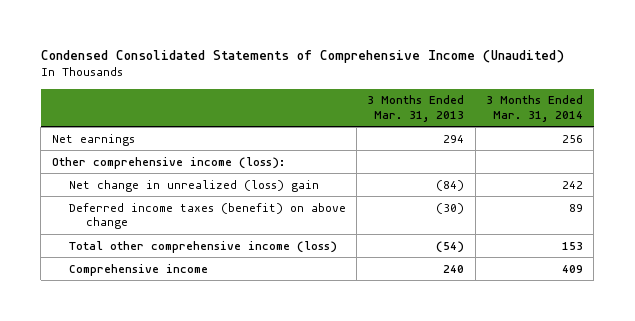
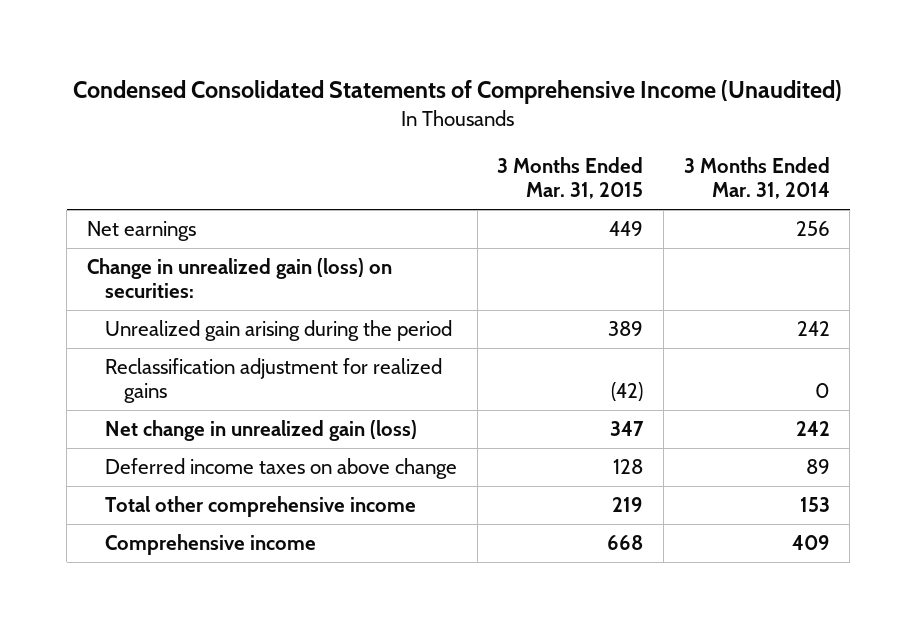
[367,95,465,122] 3 Months Ended Mar. 31, 2013 -> none
none -> [497,157,644,200] 3 Months Ended Mar. 31, 2015
[51,156,285,169] Other comprehensive income (loss): -> none
none -> [86,258,392,299] Change in unrealized gain (loss) on securities:
none -> [105,320,453,342] Unrealized gain arising during the period
none -> [105,358,443,404] Reclassification adjustment for realized gains
[68,179,319,192] Net change in unrealized (loss) gain -> [105,420,418,442] Net change in unrealized gain (loss)
[68,202,346,230] Deferred income taxes (benefit) on above change -> [105,458,458,480] Deferred income taxes on above change
[68,240,337,253] Total other comprehensive income (loss) -> [105,496,417,518] Total other comprehensive income

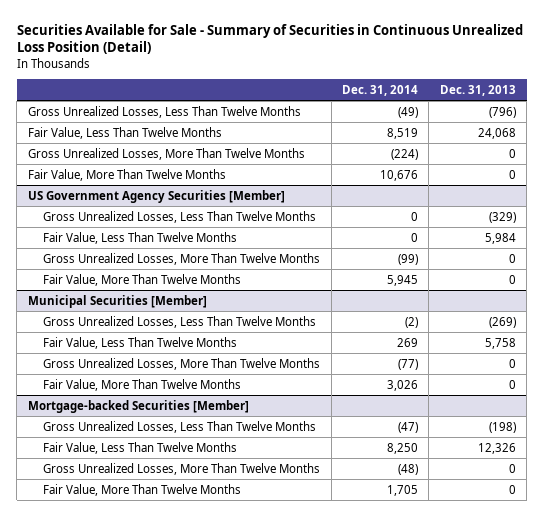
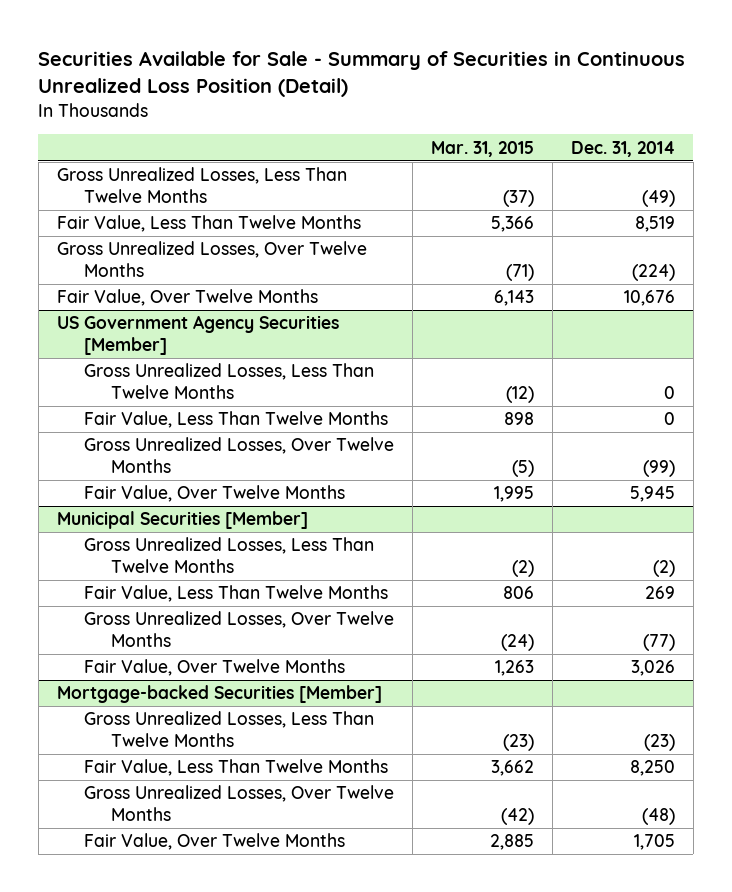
[439,84,516,96] Dec. 31, 2013 -> none
none -> [430,140,534,157] Mar. 31, 2015
[27,147,305,160] Gross Unrealized Losses, More Than Twelve Months -> [56,241,367,277] Gross Unrealized Losses, Over Twelve Months
[27,168,226,181] Fair Value, More Than Twelve Months -> [56,289,318,307] Fair Value, Over Twelve Months
[43,252,321,265] Gross Unrealized Losses, More Than Twelve Months -> [83,437,394,473] Gross Unrealized Losses, Over Twelve Months
[43,273,242,286] Fair Value, More Than Twelve Months -> [83,485,345,503] Fair Value, Over Twelve Months
[43,357,321,370] Gross Unrealized Losses, More Than Twelve Months -> [83,611,394,647] Gross Unrealized Losses, Over Twelve Months
[43,378,242,391] Fair Value, More Than Twelve Months -> [83,659,345,677] Fair Value, Over Twelve Months
[398,421,419,433] (47) -> [643,733,675,751] (23)
[43,462,321,475] Gross Unrealized Losses, More Than Twelve Months -> [83,785,394,821] Gross Unrealized Losses, Over Twelve Months
[43,483,242,496] Fair Value, More Than Twelve Months -> [83,833,345,851] Fair Value, Over Twelve Months

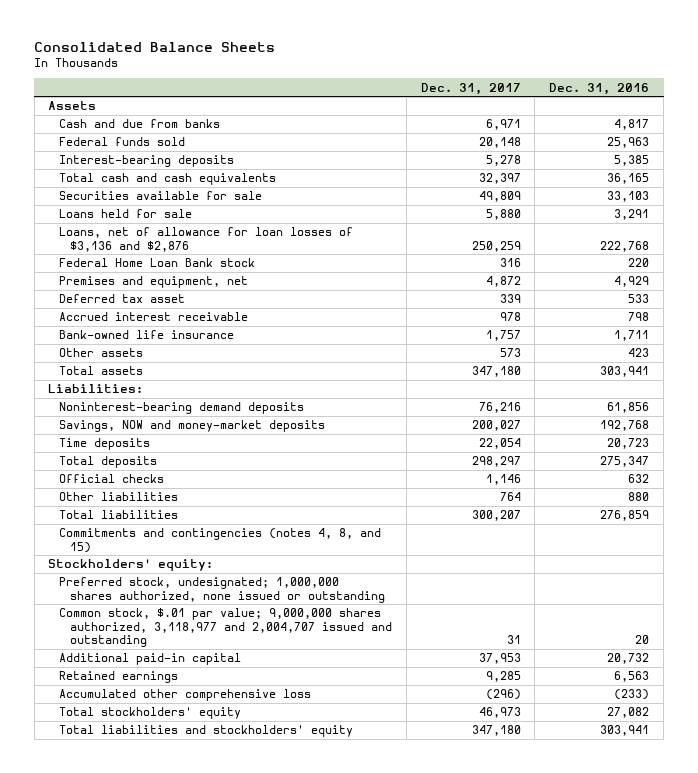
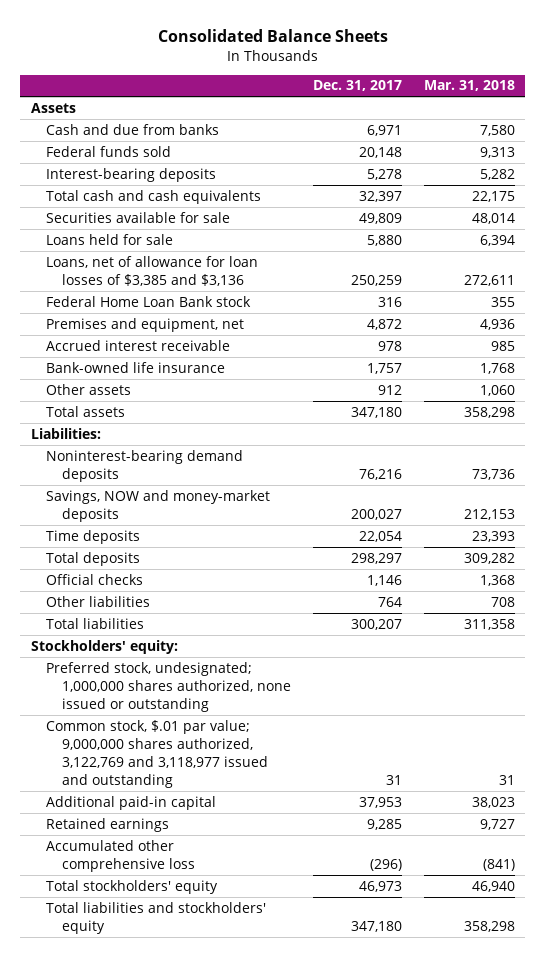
[549,82,650,95] Dec. 31, 2016 -> none
none -> [423,80,515,92] Mar. 31, 2018
[59,227,354,252] Loans, net of allowance for loan losses of $3,136 and $2,876 -> [46,255,259,286] Loans, net of allowance for loan losses of $3,385 and $3,136
[59,294,186,304] Deferred tax asset -> none
[499,348,521,358] 573 -> [377,384,402,395] 912
[59,528,382,553] Commitments and contingencies (notes 4, 8, and 15) -> none
[59,608,392,648] Common stock, $.01 par value; 9,000,000 shares authorized, 3,118,977 and 2,004,707 issued and outstanding -> [46,719,269,788] Common stock, $.01 par value; 9,000,000 shares authorized, 3,122,769 and 3,118,977 issued and outstanding

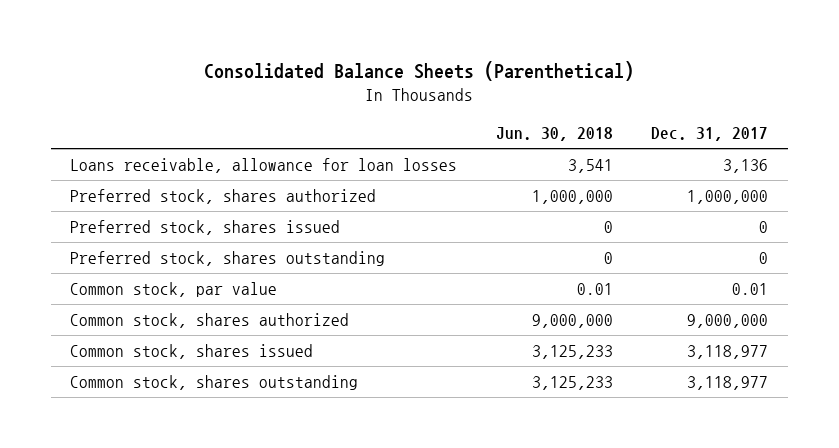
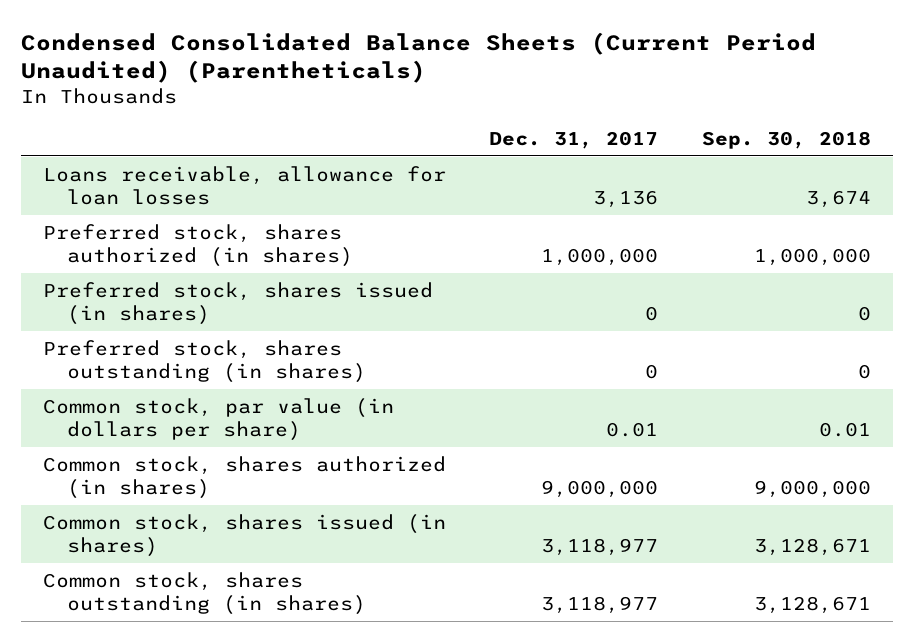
[204,61,635,82] Consolidated Balance Sheets (Parenthetical) -> [21,31,817,83] Condensed Consolidated Balance Sheets (Current Period Unaudited) (Parentheticals)
[495,127,613,142] Jun. 30, 2018 -> none
none -> [701,130,871,149] Sep. 30, 2018
[70,188,377,204] Preferred stock, shares authorized -> [42,223,353,267] Preferred stock, shares authorized (in shares)
[70,219,341,235] Preferred stock, shares issued -> [42,281,433,325] Preferred stock, shares issued (in shares)
[70,250,386,266] Preferred stock, shares outstanding -> [42,339,366,383] Preferred stock, shares outstanding (in shares)
[70,281,278,297] Common stock, par value -> [42,397,394,441] Common stock, par value (in dollars per share)
[70,312,350,328] Common stock, shares authorized -> [42,455,446,499] Common stock, shares authorized (in shares)
[70,343,314,359] Common stock, shares issued -> [42,513,446,557] Common stock, shares issued (in shares)
[70,374,359,390] Common stock, shares outstanding -> [42,571,366,615] Common stock, shares outstanding (in shares)

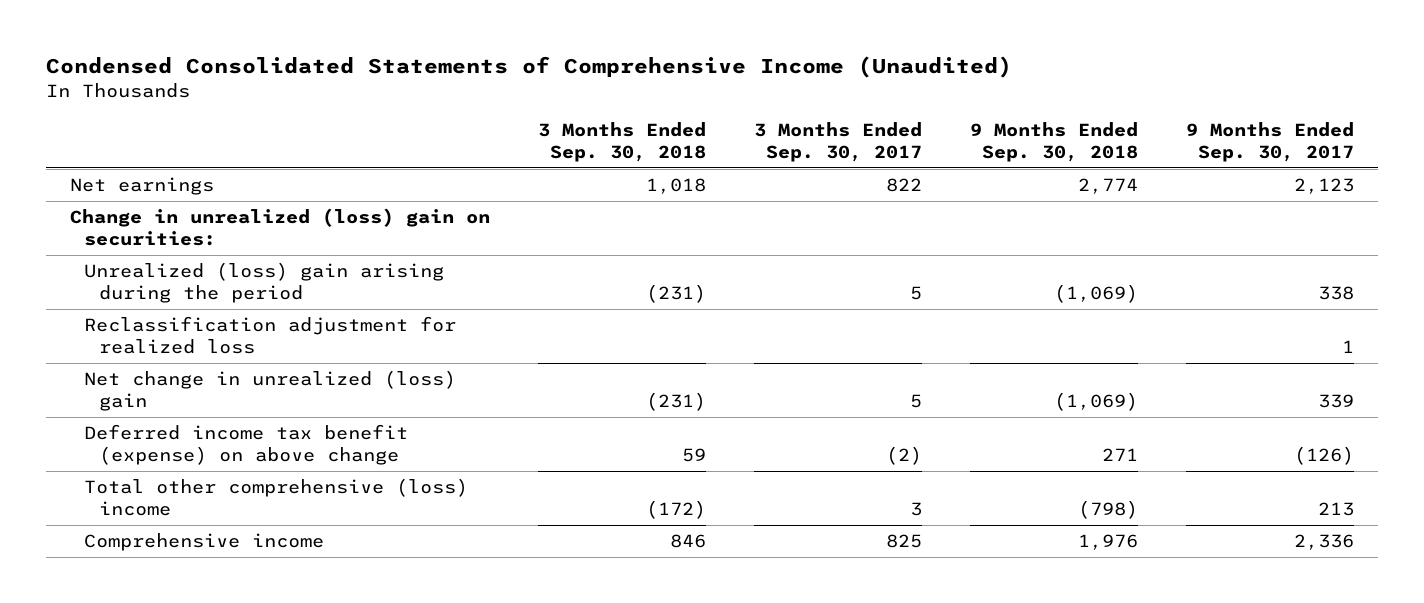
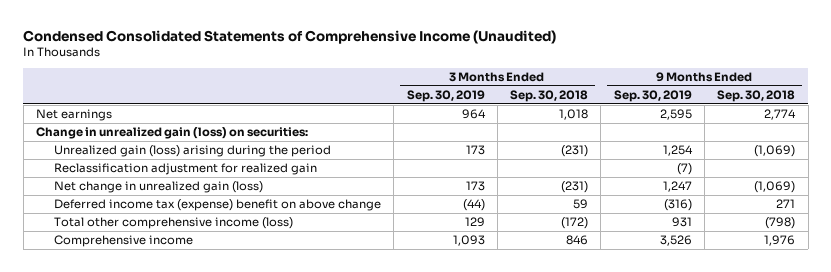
[754,122,923,163] 3 Months Ended Sep. 30, 2017 -> none
[1186,122,1355,163] 9 Months Ended Sep. 30, 2017 -> none
none -> [406,90,485,103] Sep. 30, 2019
none -> [613,90,692,103] Sep. 30, 2019
[69,208,490,246] Change in unrealized (loss) gain on securities: -> [35,127,308,140] Change in unrealized gain (loss) on securities:
[84,262,445,303] Unrealized (loss) gain arising during the period -> [53,145,331,158] Unrealized gain (loss) arising during the period
[84,316,457,354] Reclassification adjustment for realized loss -> [53,163,317,176] Reclassification adjustment for realized gain
[84,370,457,411] Net change in unrealized (loss) gain -> [53,181,263,194] Net change in unrealized gain (loss)
[84,424,409,465] Deferred income tax benefit (expense) on above change -> [53,199,381,212] Deferred income tax (expense) benefit on above change
[84,478,469,516] Total other comprehensive (loss) income -> [53,217,293,230] Total other comprehensive income (loss)

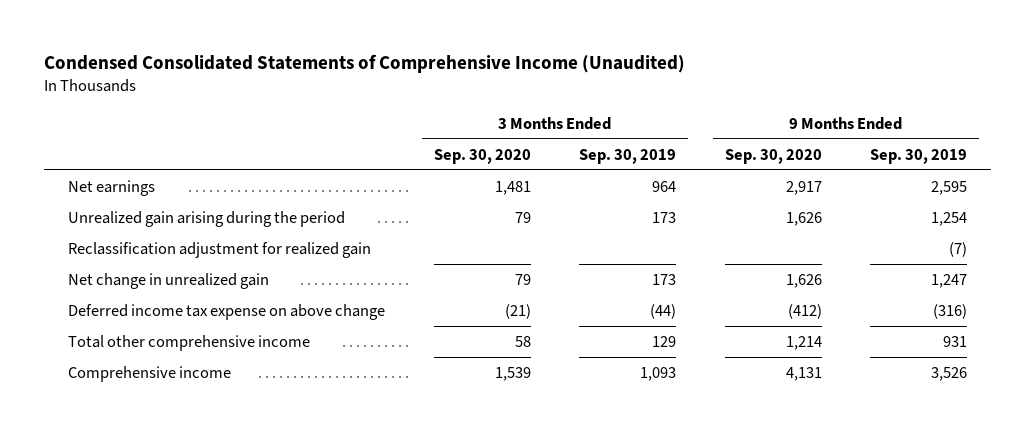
[510,90,589,103] Sep. 30, 2018 -> none
[717,90,796,103] Sep. 30, 2018 -> none
none -> [433,148,531,164] Sep. 30, 2020
none -> [724,148,822,164] Sep. 30, 2020
[35,127,308,140] Change in unrealized gain (loss) on securities: -> none
[53,145,331,158] Unrealized gain (loss) arising during the period -> [68,210,346,227] Unrealized gain arising during the period
[53,181,263,194] Net change in unrealized gain (loss) -> [68,272,270,289] Net change in unrealized gain
[53,199,381,212] Deferred income tax (expense) benefit on above change -> [68,303,386,320] Deferred income tax expense on above change
[53,217,293,230] Total other comprehensive income (loss) -> [68,334,311,351] Total other comprehensive income

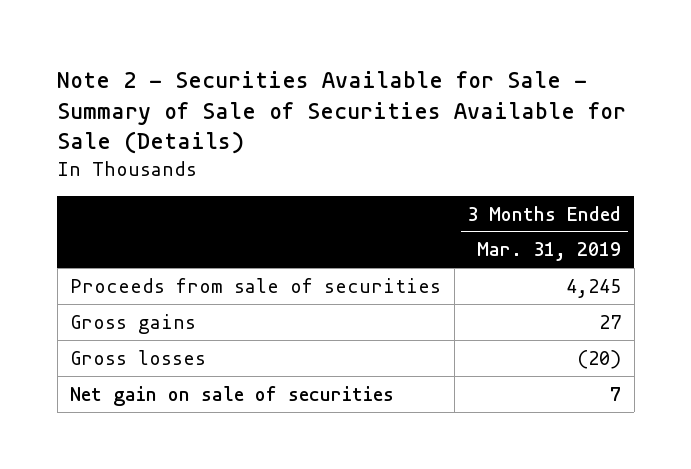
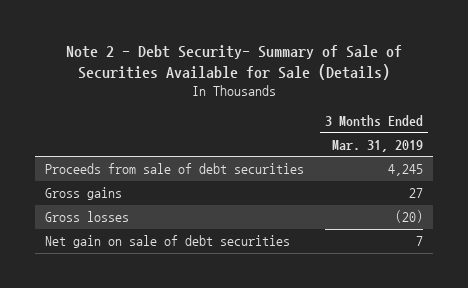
[57,70,627,155] Note 2 - Securities Available for Sale - Summary of Sale of Securities Available for Sale (Details) -> [65,44,402,80] Note 2 - Debt Security- Summary of Sale of Securities Available for Sale (Details)
[70,277,442,293] Proceeds from sale of securities -> [45,163,305,175] Proceeds from sale of debt securities
[70,385,395,406] Net gain on sale of securities -> [45,235,291,249] Net gain on sale of debt securities

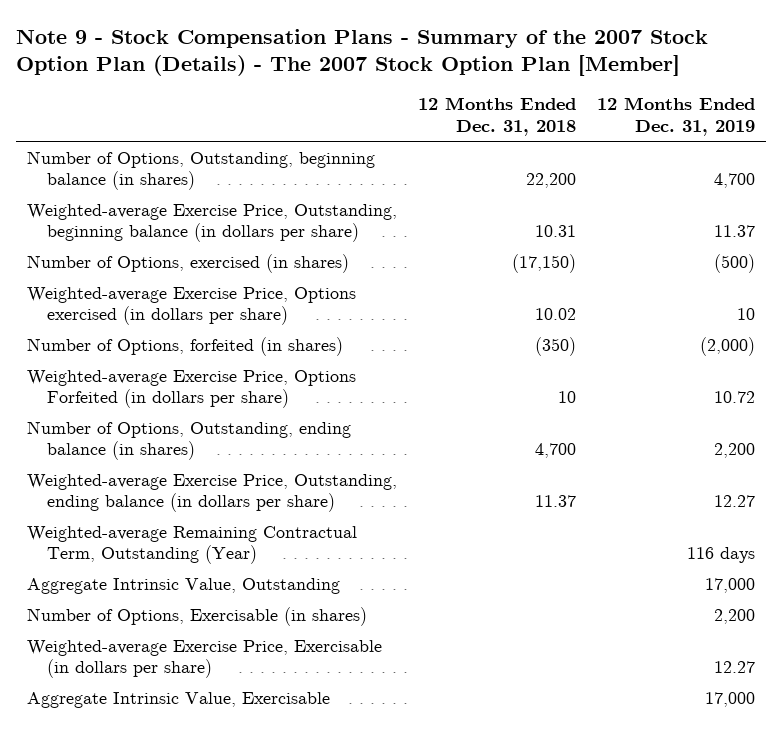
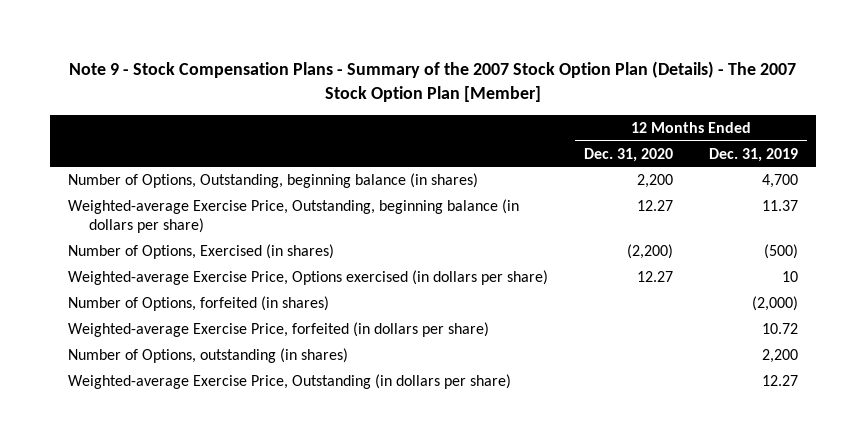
[418,97,577,136] 12 Months Ended Dec. 31, 2018 -> none
none -> [584,147,674,162] Dec. 31, 2020
[26,253,349,273] Number of Options, exercised (in shares) -> [68,243,335,259] Number of Options, Exercised (in shares)
[26,525,357,564] Weighted-average Remaining Contractual Term, Outstanding (Year) -> none
[26,577,340,594] Aggregate Intrinsic Value, Outstanding -> none
[26,606,367,626] Number of Options, Exercisable (in shares) -> none
[26,639,382,678] Weighted-average Exercise Price, Exercisable (in dollars per share) -> none
[26,691,330,708] Aggregate Intrinsic Value, Exercisable -> none
[26,369,356,408] Weighted-average Exercise Price, Options Forfeited (in dollars per share) -> [68,321,490,337] Weighted-average Exercise Price, forfeited (in dollars per share)
[26,420,351,460] Number of Options, Outstanding, ending balance (in shares) -> [68,347,349,363] Number of Options, outstanding (in shares)
[26,473,397,512] Weighted-average Exercise Price, Outstanding, ending balance (in dollars per share) -> [68,373,512,389] Weighted-average Exercise Price, Outstanding (in dollars per share)

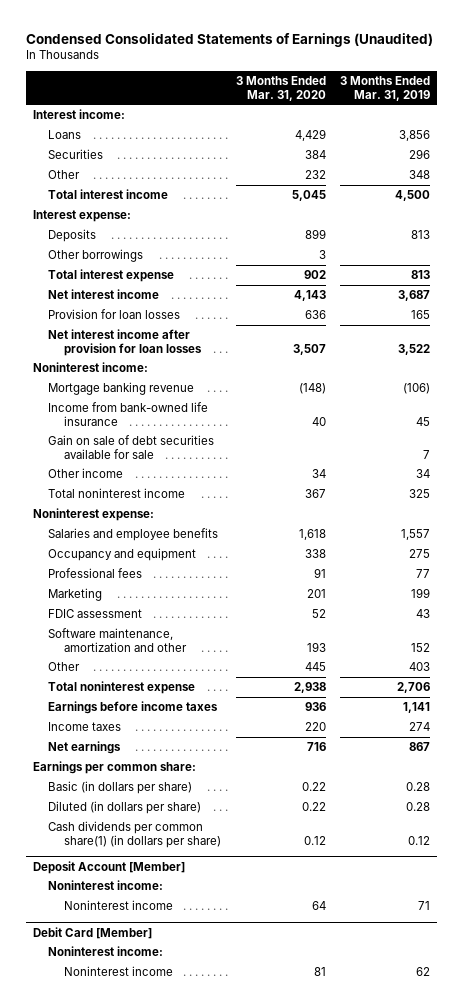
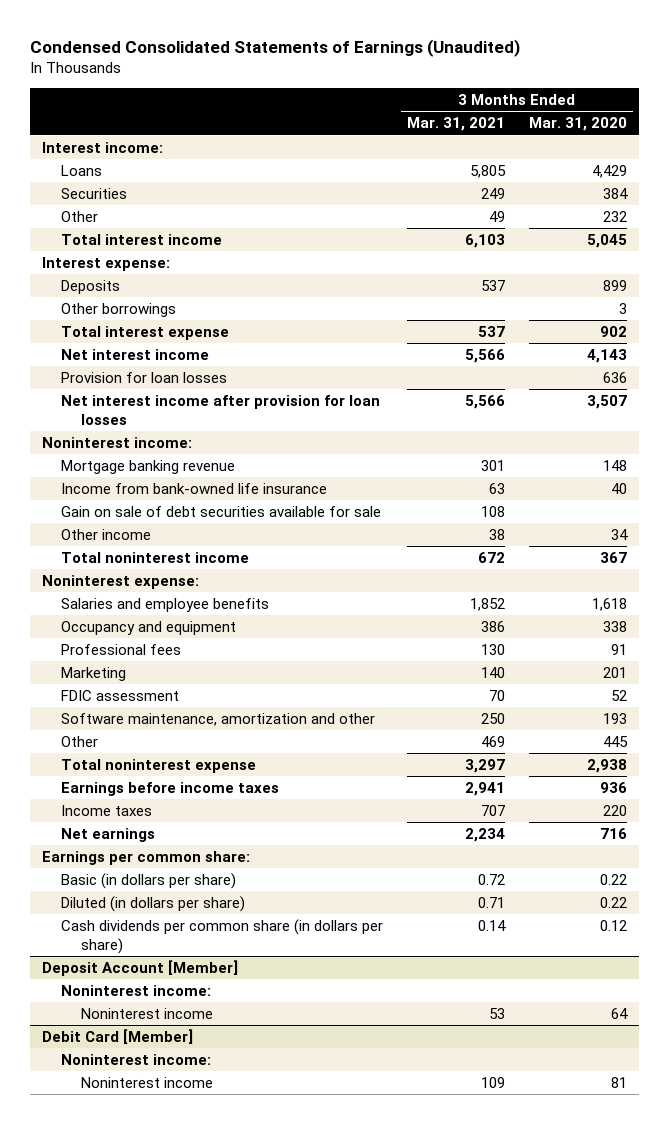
[340,75,431,101] 3 Months Ended Mar. 31, 2019 -> none
none -> [407,117,506,132] Mar. 31, 2021
[298,383,326,395] (148) -> [602,459,627,471] 148
[48,821,222,848] Cash dividends per common share(1) (in dollars per share) -> [61,918,384,954] Cash dividends per common share (in dollars per share)

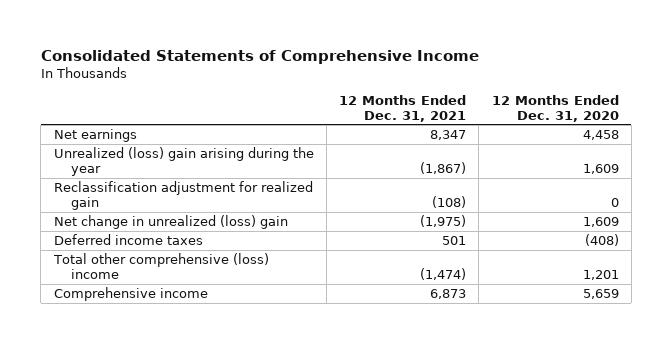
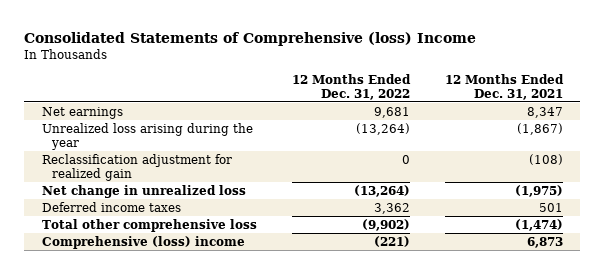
[40,49,479,64] Consolidated Statements of Comprehensive Income -> [24,31,477,46] Consolidated Statements of Comprehensive (loss) Income
[491,94,619,122] 12 Months Ended Dec. 31, 2020 -> none
none -> [291,73,411,100] 12 Months Ended Dec. 31, 2022
[53,146,314,176] Unrealized (loss) gain arising during the year -> [41,122,253,150] Unrealized loss arising during the year
[53,214,288,229] Net change in unrealized (loss) gain -> [41,184,246,198] Net change in unrealized loss
[52,252,269,279] Total other comprehensive (loss) income -> [41,218,257,232] Total other comprehensive loss
[53,286,208,301] Comprehensive income -> [41,235,245,249] Comprehensive (loss) income

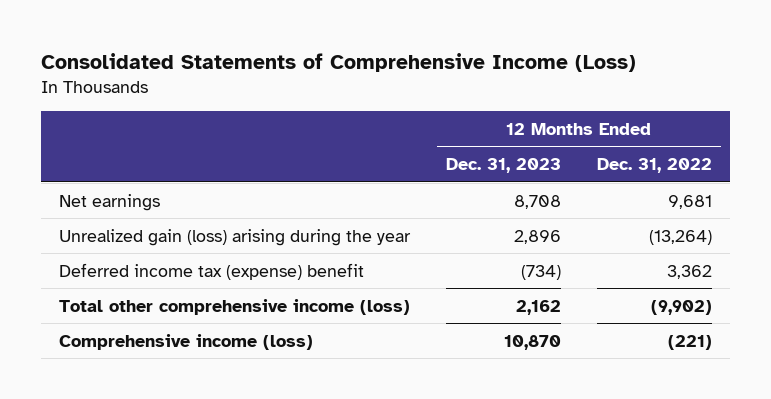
[24,31,477,46] Consolidated Statements of Comprehensive (loss) Income -> [41,53,637,73] Consolidated Statements of Comprehensive Income (Loss)
[444,73,564,100] 12 Months Ended Dec. 31, 2021 -> none
none -> [446,158,562,174] Dec. 31, 2023
[41,153,232,181] Reclassification adjustment for realized gain -> none
[41,184,246,198] Net change in unrealized loss -> none
[41,122,253,150] Unrealized loss arising during the year -> [59,228,412,246] Unrealized gain (loss) arising during the year
[41,201,181,212] Deferred income taxes -> [59,262,365,280] Deferred income tax (expense) benefit
[41,218,257,232] Total other comprehensive loss -> [59,298,411,315] Total other comprehensive income (loss)
[41,235,245,249] Comprehensive (loss) income -> [59,333,314,350] Comprehensive income (loss)

